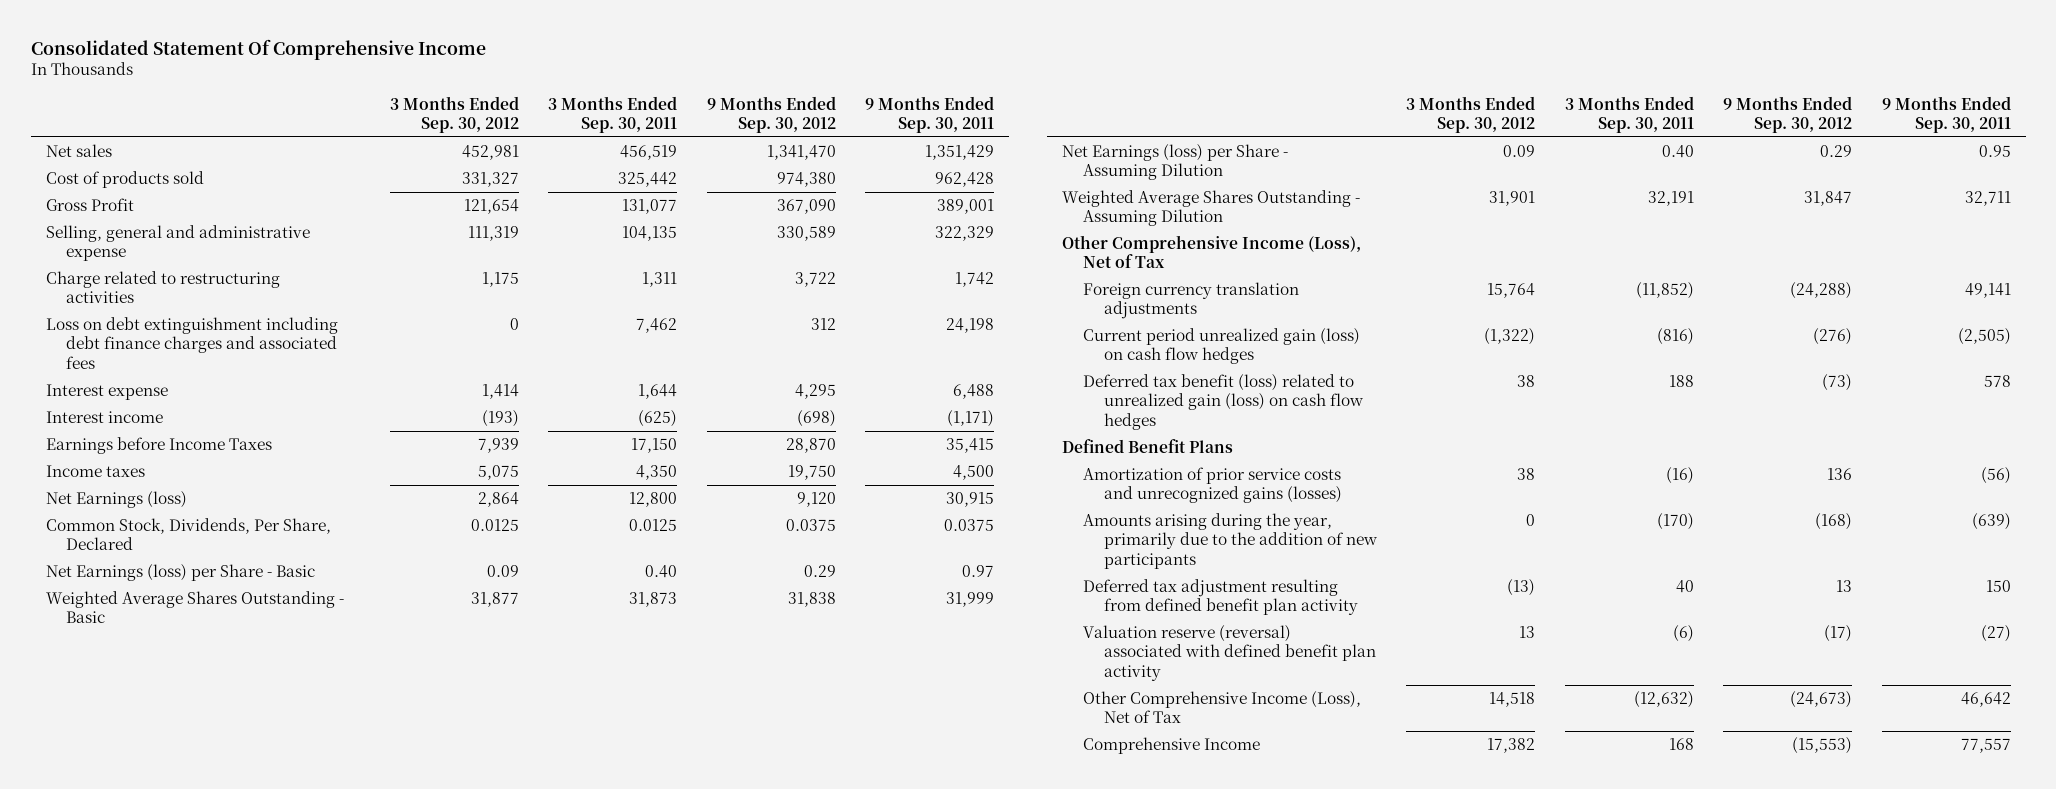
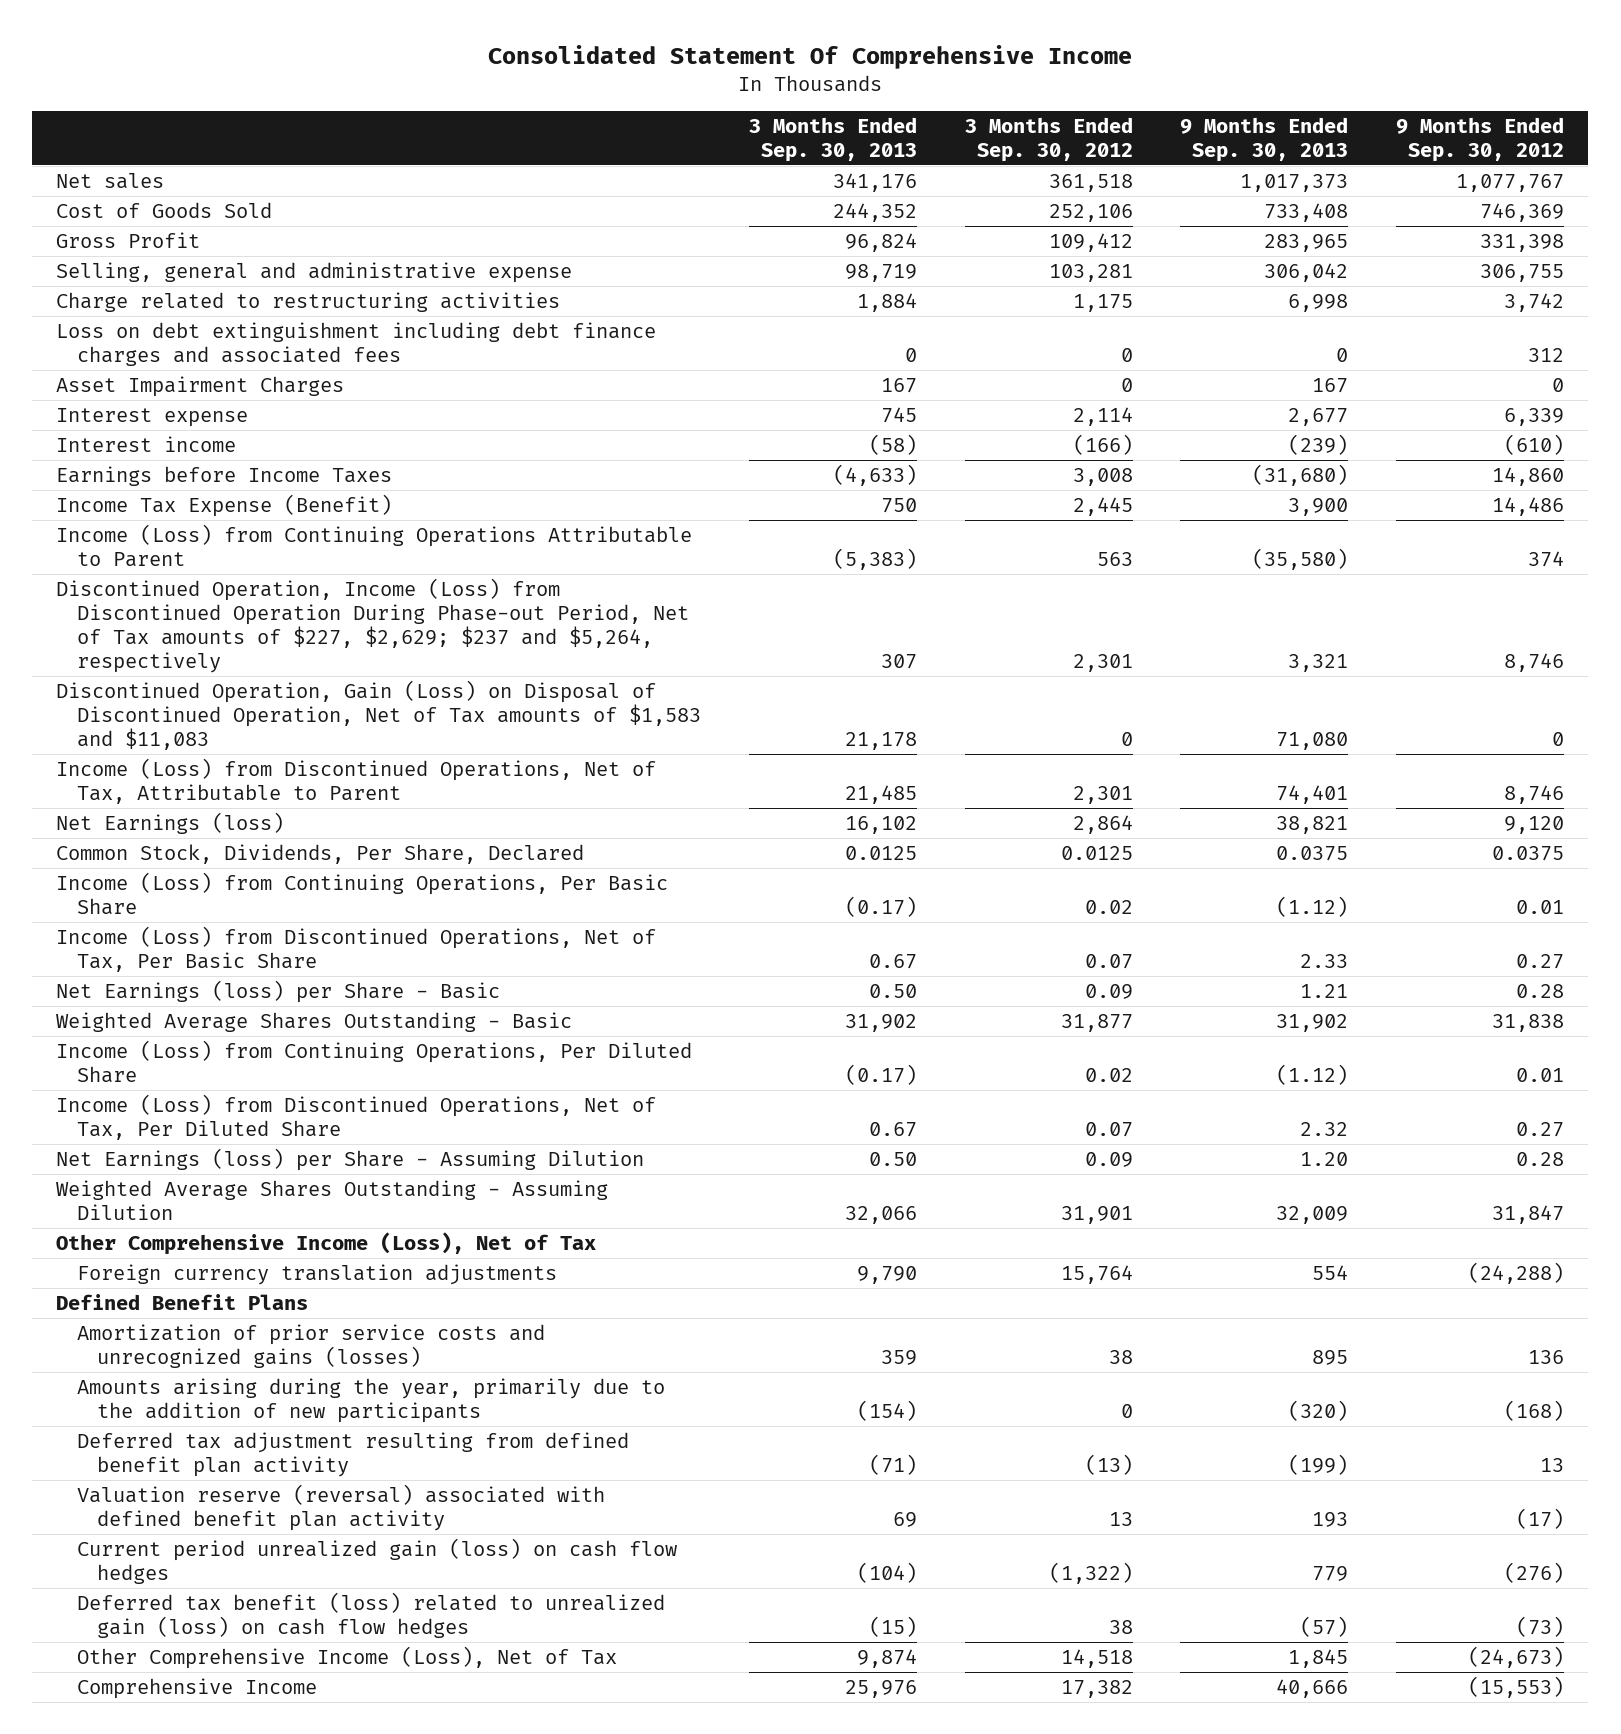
[548,95,678,133] 3 Months Ended Sep. 30, 2011 -> none
[865,95,995,133] 9 Months Ended Sep. 30, 2011 -> none
none -> [748,116,917,162] 3 Months Ended Sep. 30, 2013
none -> [1180,116,1349,162] 9 Months Ended Sep. 30, 2013
[461,145,519,161] 452,981 -> [1048,174,1133,193] 361,518
[766,145,836,161] 1,341,470 -> [1456,174,1565,193] 1,077,767
[45,171,204,189] Cost of products sold -> [56,202,273,219] Cost of Goods Sold
[461,172,519,188] 331,327 -> [1048,204,1133,223] 252,106
[776,172,836,188] 974,380 -> [1480,203,1565,223] 746,369
[463,199,519,215] 121,654 -> [1048,233,1133,253] 109,412
[776,199,836,215] 367,090 -> [1480,234,1565,253] 331,398
[467,226,519,242] 111,319 -> [1048,264,1133,283] 103,281
[776,226,836,242] 330,589 -> [1480,264,1565,283] 306,755
[794,272,836,288] 3,722 -> [1504,293,1565,313] 3,742
none -> [56,376,345,398] Asset Impairment Charges
[481,384,519,400] 1,414 -> [1072,407,1133,427] 2,114
[794,384,836,400] 4,295 -> [1504,408,1565,427] 6,339
[481,410,519,428] (193) -> [1072,434,1133,456] (166)
[796,410,836,428] (698) -> [1504,434,1565,456] (610)
[477,438,519,454] 7,939 -> [1072,468,1133,487] 3,008
[785,438,836,454] 28,870 -> [1492,467,1565,487] 14,860
[45,465,145,478] Income taxes -> [56,494,393,518] Income Tax Expense (Benefit)
[477,465,519,481] 5,075 -> [1072,497,1133,517] 2,445
[787,465,836,481] 19,750 -> [1492,497,1565,517] 14,486
none -> [56,524,693,568] Income (Loss) from Continuing Operations Attributable to Parent
none -> [56,578,689,674] Discontinued Operation, Income (Loss) from Discontinued Operation During Phase-out Period, Net of Tax amounts of $227, $2,629; $237 and $5,264, respectively
none -> [56,680,701,751] Discontinued Operation, Gain (Loss) on Disposal of Discontinued Operation, Net of Tax amounts of $1,583 and $11,083
none -> [56,758,657,805] Income (Loss) from Discontinued Operations, Net of Tax, Attributable to Parent
none -> [56,872,669,916] Income (Loss) from Continuing Operations, Per Basic Share
none -> [56,926,657,973] Income (Loss) from Discontinued Operations, Net of Tax, Per Basic Share
[803,565,836,578] 0.29 -> [1516,984,1565,999] 0.28
none -> [56,1040,693,1084] Income (Loss) from Continuing Operations, Per Diluted Share
none -> [56,1094,657,1141] Income (Loss) from Discontinued Operations, Net of Tax, Per Diluted Share
[1820,145,1853,158] 0.29 -> [1516,1152,1565,1167] 0.28
[1082,328,1360,365] Current period unrealized gain (loss) on cash flow hedges -> [76,1538,677,1585] Current period unrealized gain (loss) on cash flow hedges
[1082,374,1363,430] Deferred tax benefit (loss) related to unrealized gain (loss) on cash flow hedges -> [76,1592,665,1639] Deferred tax benefit (loss) related to unrealized gain (loss) on cash flow hedges

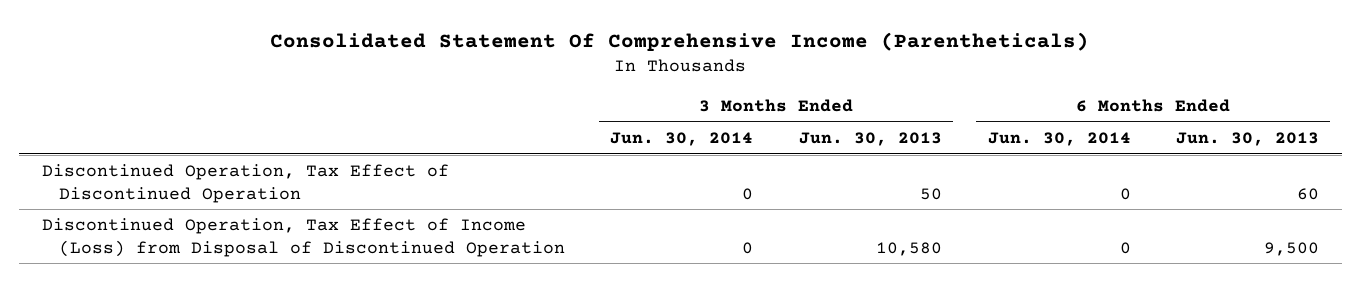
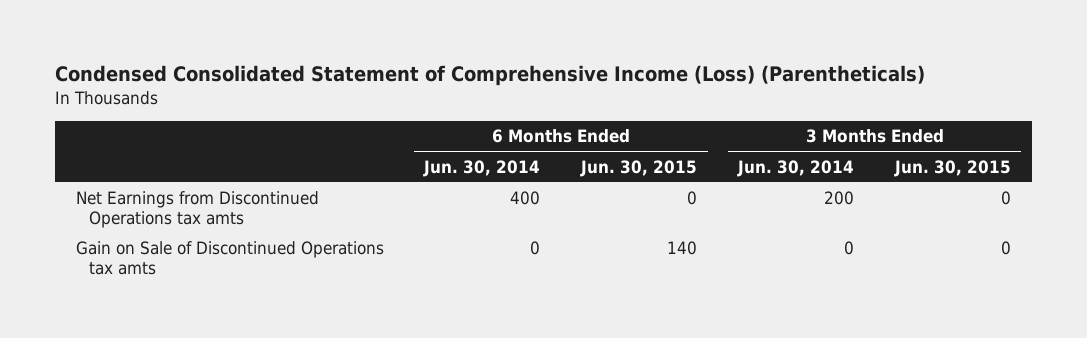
[270,32,1090,52] Consolidated Statement Of Comprehensive Income (Parentheticals) -> [55,65,926,87] Condensed Consolidated Statement of Comprehensive Income (Loss) (Parentheticals)
[798,132,942,147] Jun. 30, 2013 -> none
[1176,132,1320,147] Jun. 30, 2013 -> none
none -> [580,159,698,177] Jun. 30, 2015
none -> [894,159,1012,177] Jun. 30, 2015
[41,164,449,203] Discontinued Operation, Tax Effect of Discontinued Operation -> [75,191,319,228] Net Earnings from Discontinued Operations tax amts
[742,187,754,200] 0 -> [824,191,855,206] 200
[1119,187,1131,200] 0 -> [510,191,541,206] 400
[41,218,565,257] Discontinued Operation, Tax Effect of Income (Loss) from Disposal of Discontinued Operation -> [75,241,384,275] Gain on Sale of Discontinued Operations tax amts

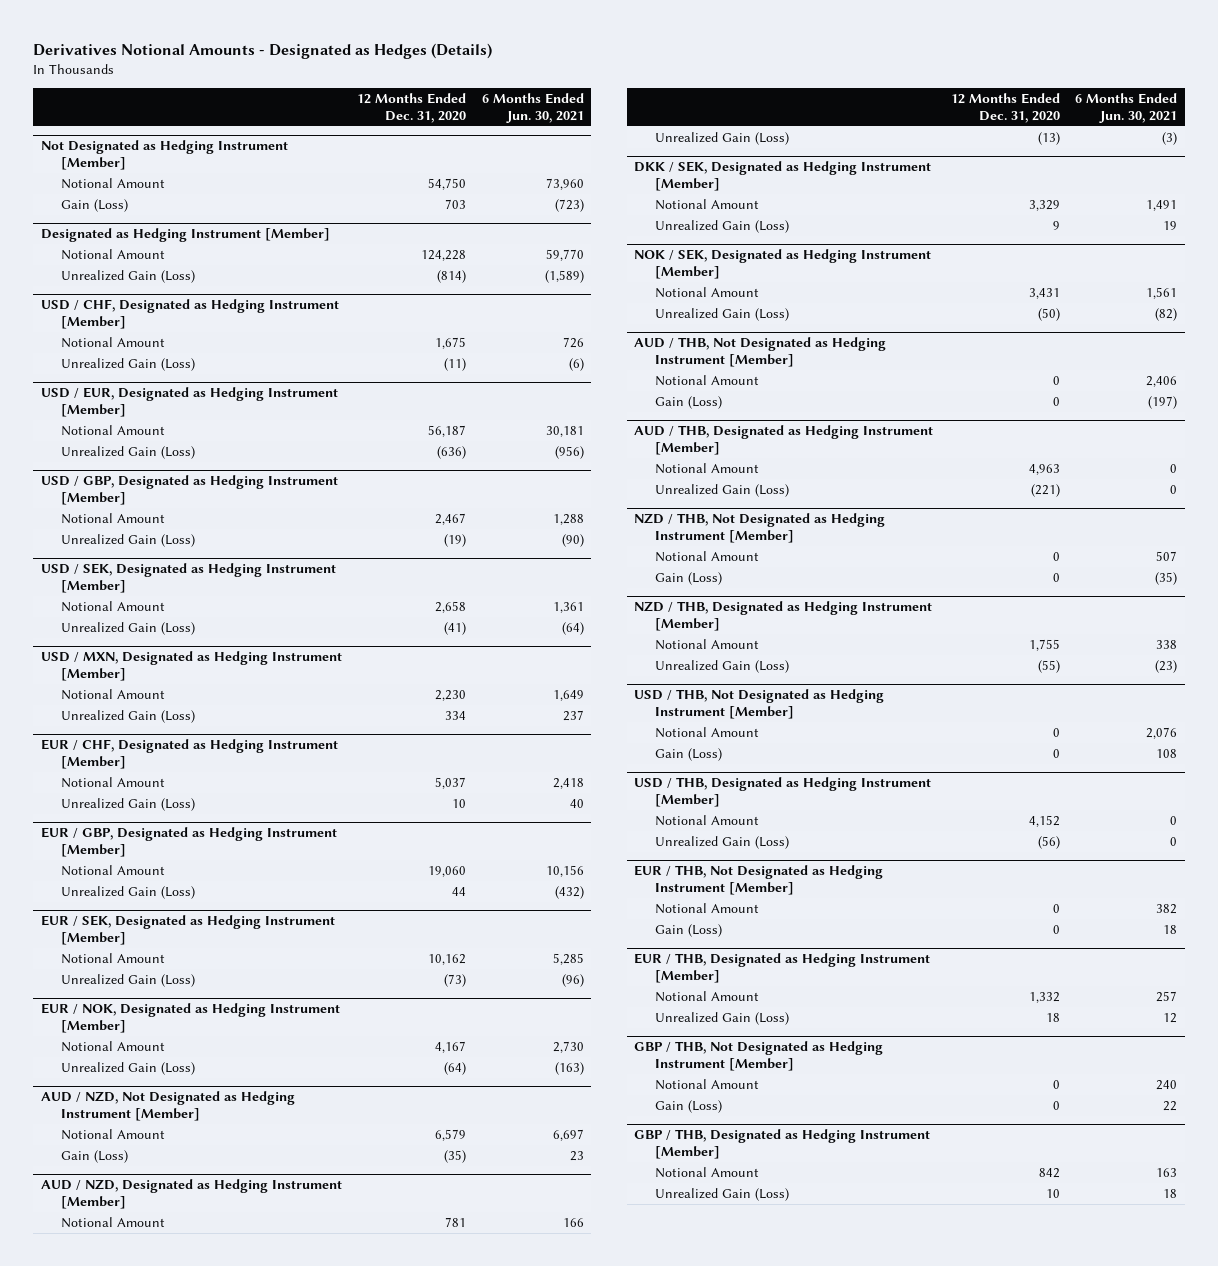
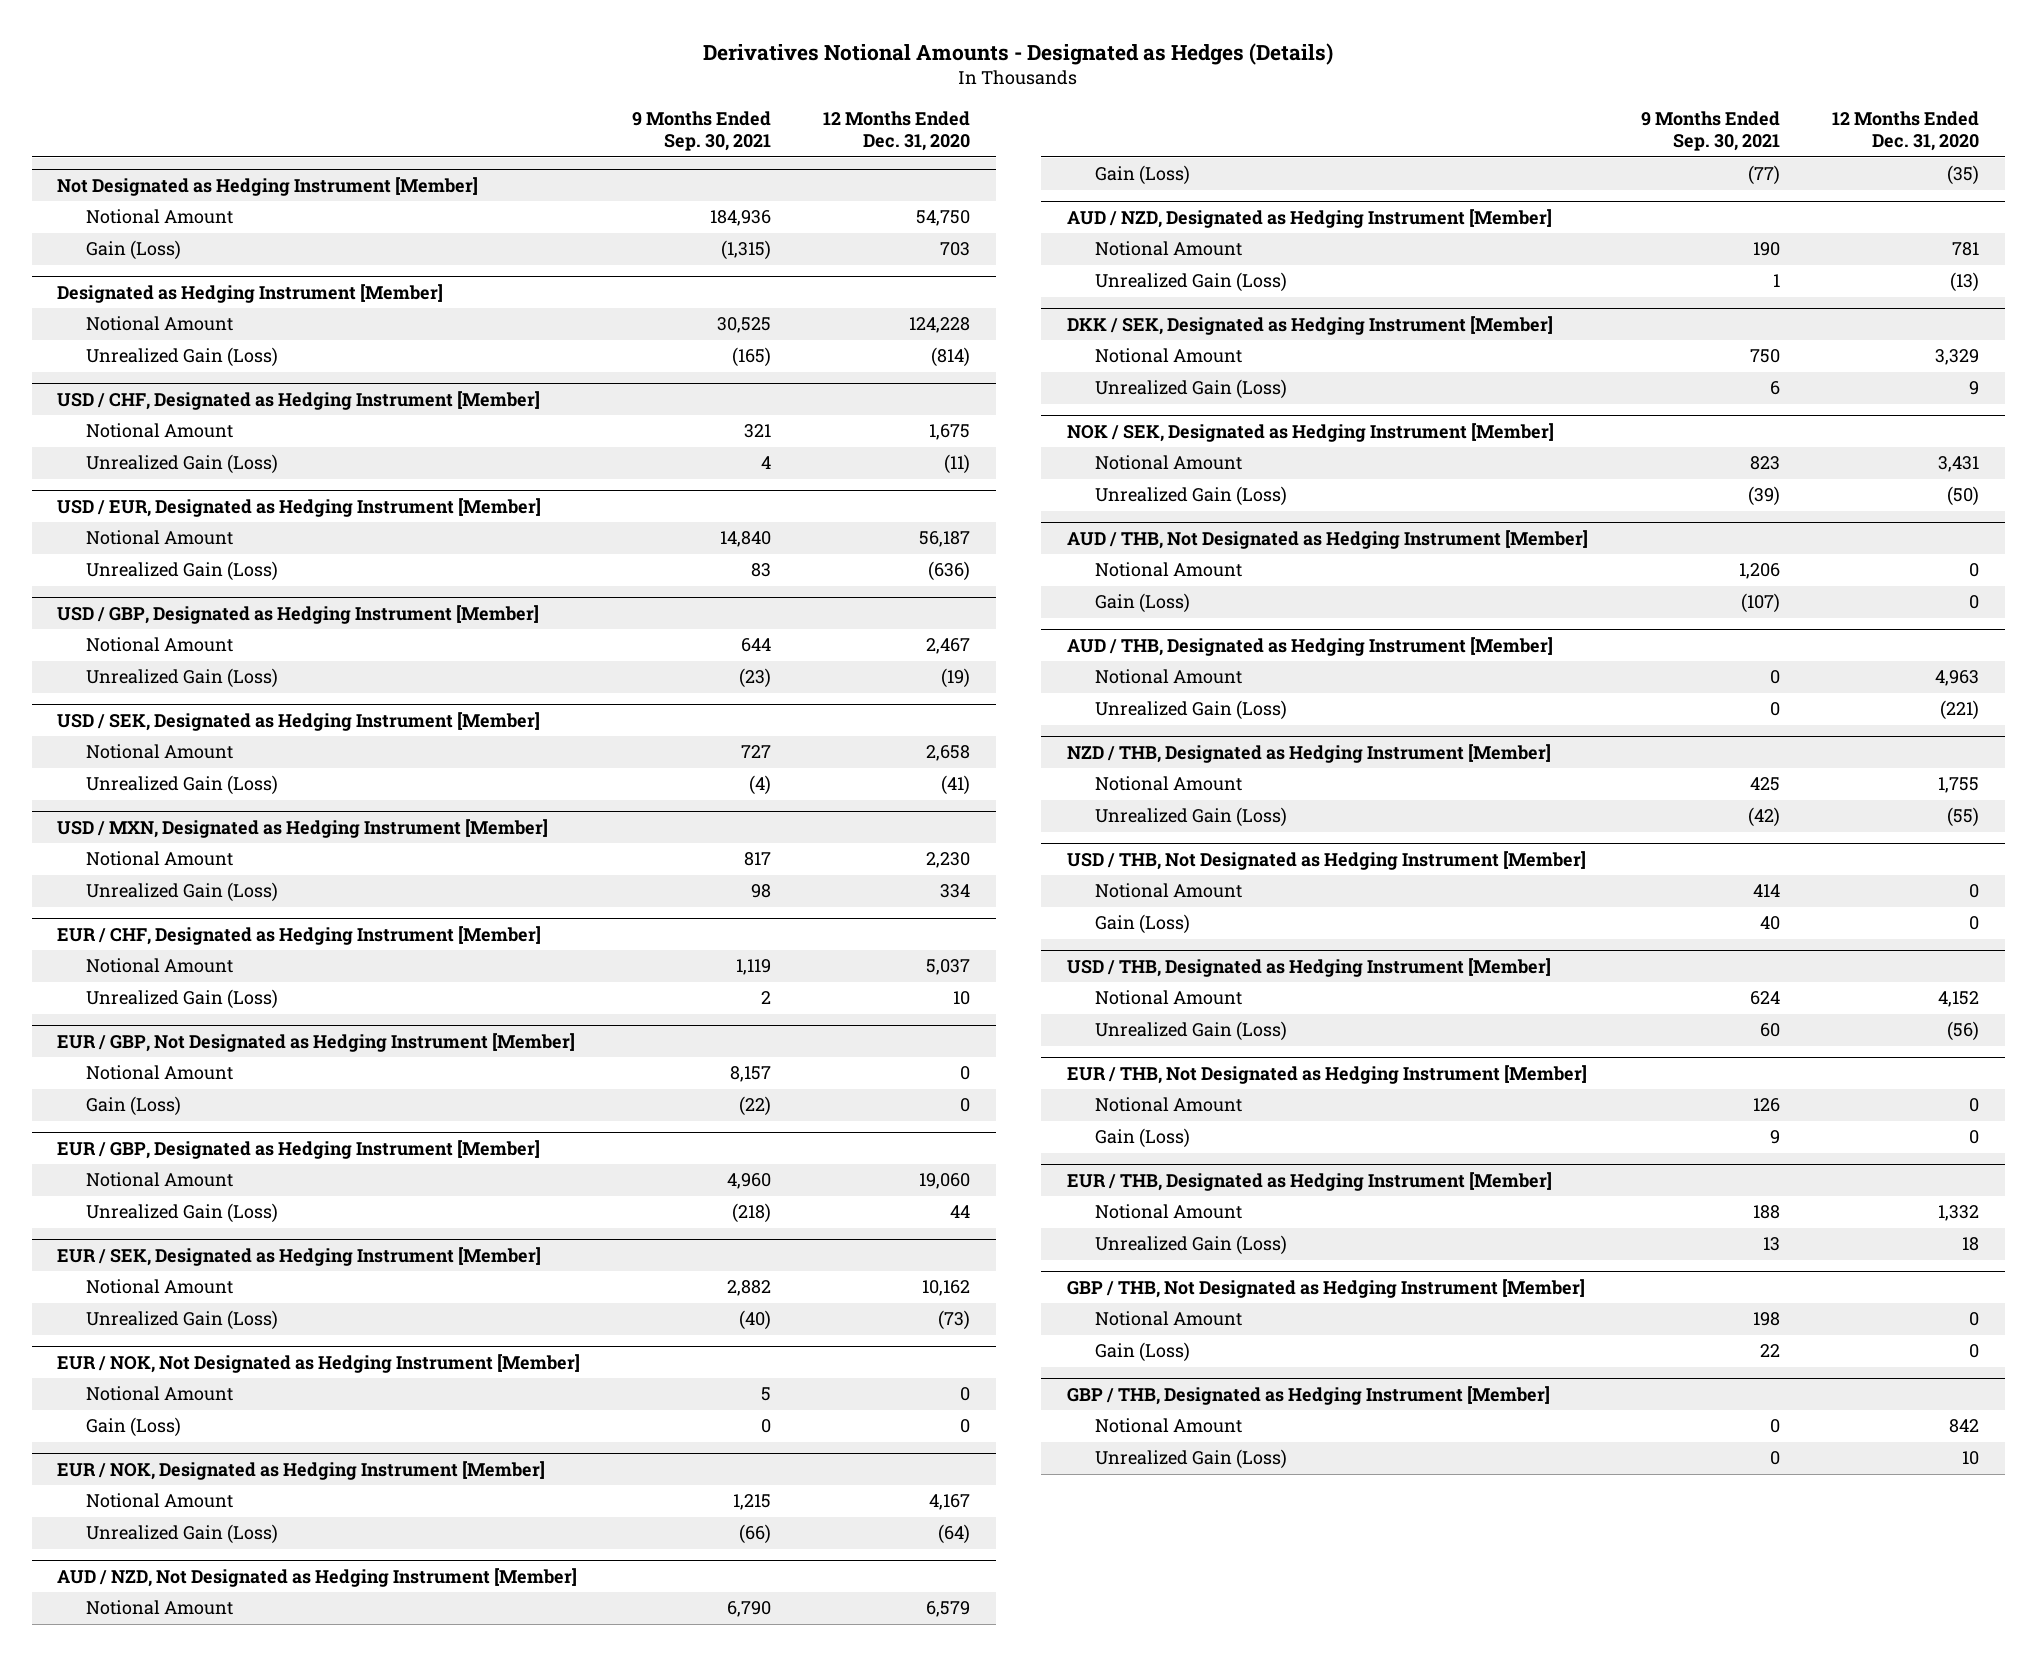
[481,92,584,123] 6 Months Ended Jun. 30, 2021 -> none
none -> [632,110,772,152] 9 Months Ended Sep. 30, 2021
none -> [57,1032,576,1052] EUR / GBP, Not Designated as Hedging Instrument [Member]
none -> [85,1065,233,1081] Notional Amount
none -> [85,1096,181,1117] Gain (Loss)
none -> [57,1353,581,1373] EUR / NOK, Not Designated as Hedging Instrument [Member]
none -> [85,1386,233,1402] Notional Amount
none -> [85,1417,181,1438] Gain (Loss)
[634,513,886,544] NZD / THB, Not Designated as Hedging Instrument [Member] -> none
[654,550,759,562] Notional Amount -> none
[654,571,722,585] Gain (Loss) -> none

